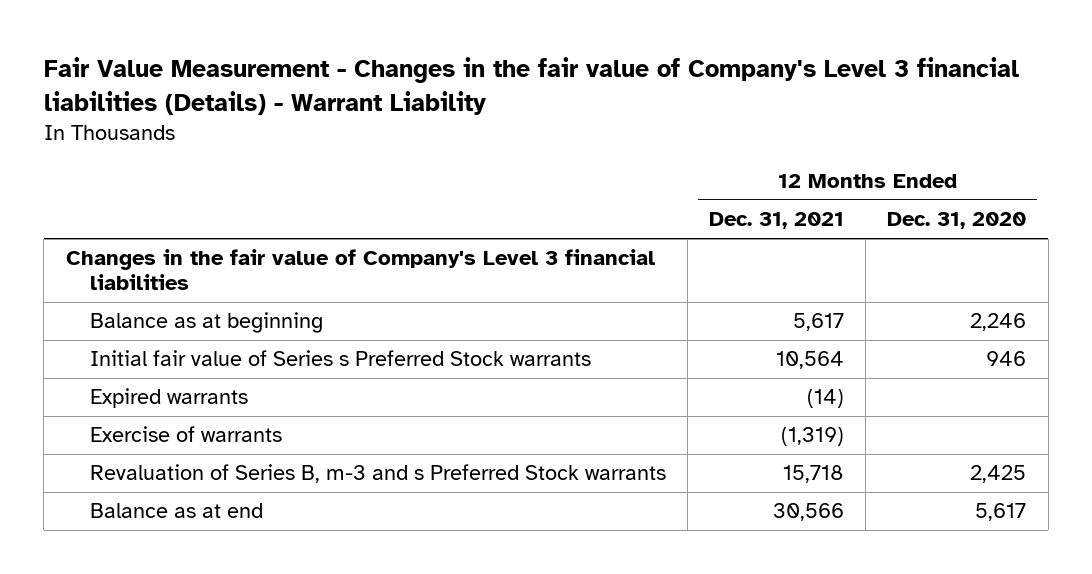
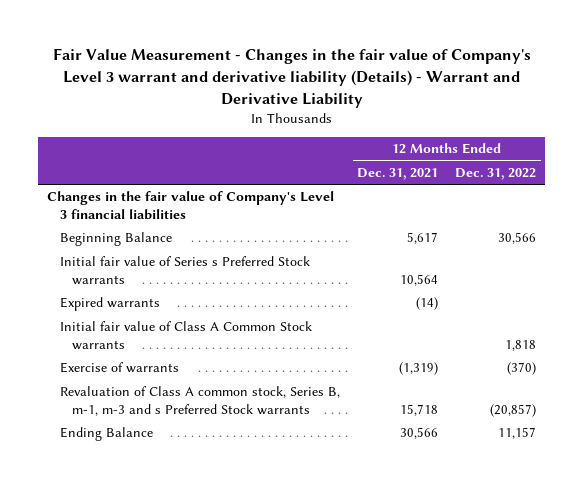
[43,57,1019,115] Fair Value Measurement - Changes in the fair value of Company's Level 3 financial liabilities (Details) - Warrant Liability -> [52,48,531,108] Fair Value Measurement - Changes in the fair value of Company's Level 3 warrant and derivative liability (Details) - Warrant and Derivative Liability
[887,212,1027,230] Dec. 31, 2020 -> none
none -> [455,168,537,181] Dec. 31, 2022
[89,312,323,334] Balance as at beginning -> [59,232,172,247] Beginning Balance
none -> [59,321,312,350] Initial fair value of Class A Common Stock warrants
[89,464,666,484] Revaluation of Series B, m-3 and s Preferred Stock warrants -> [59,386,340,416] Revaluation of Class A common stock, Series B, m-1, m-3 and s Preferred Stock warrants
[89,503,263,519] Balance as at end -> [59,427,153,442] Ending Balance

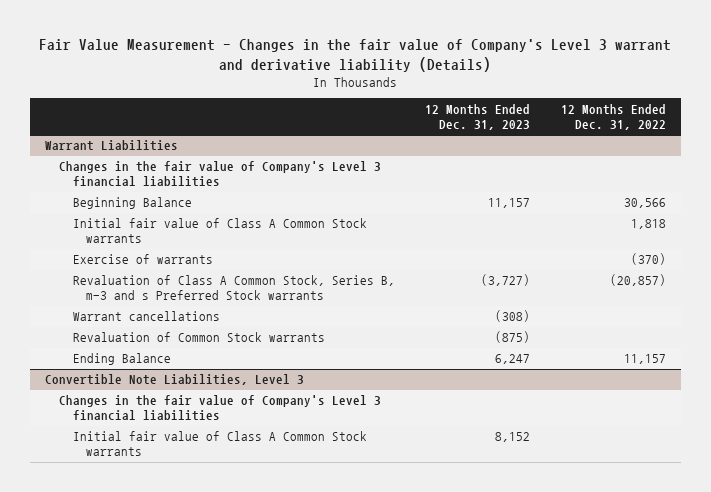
[52,48,531,108] Fair Value Measurement - Changes in the fair value of Company's Level 3 warrant and derivative liability (Details) - Warrant and Derivative Liability -> [39,39,672,72] Fair Value Measurement - Changes in the fair value of Company's Level 3 warrant and derivative liability (Details)
[356,168,438,181] Dec. 31, 2021 -> none
none -> [425,103,531,130] 12 Months Ended Dec. 31, 2023
none -> [44,140,178,152] Warrant Liabilities
[59,256,310,285] Initial fair value of Series s Preferred Stock warrants -> none
[59,297,160,312] Expired warrants -> none
[59,386,340,416] Revaluation of Class A common stock, Series B, m-1, m-3 and s Preferred Stock warrants -> [72,275,395,301] Revaluation of Class A Common Stock, Series B, m-3 and s Preferred Stock warrants
none -> [72,311,220,322] Warrant cancellations
none -> [72,332,325,343] Revaluation of Common Stock warrants
none -> [44,374,304,386] Convertible Note Liabilities, Level 3
none -> [58,395,381,422] Changes in the fair value of Company's Level 3 financial liabilities
none -> [72,431,367,457] Initial fair value of Class A Common Stock warrants

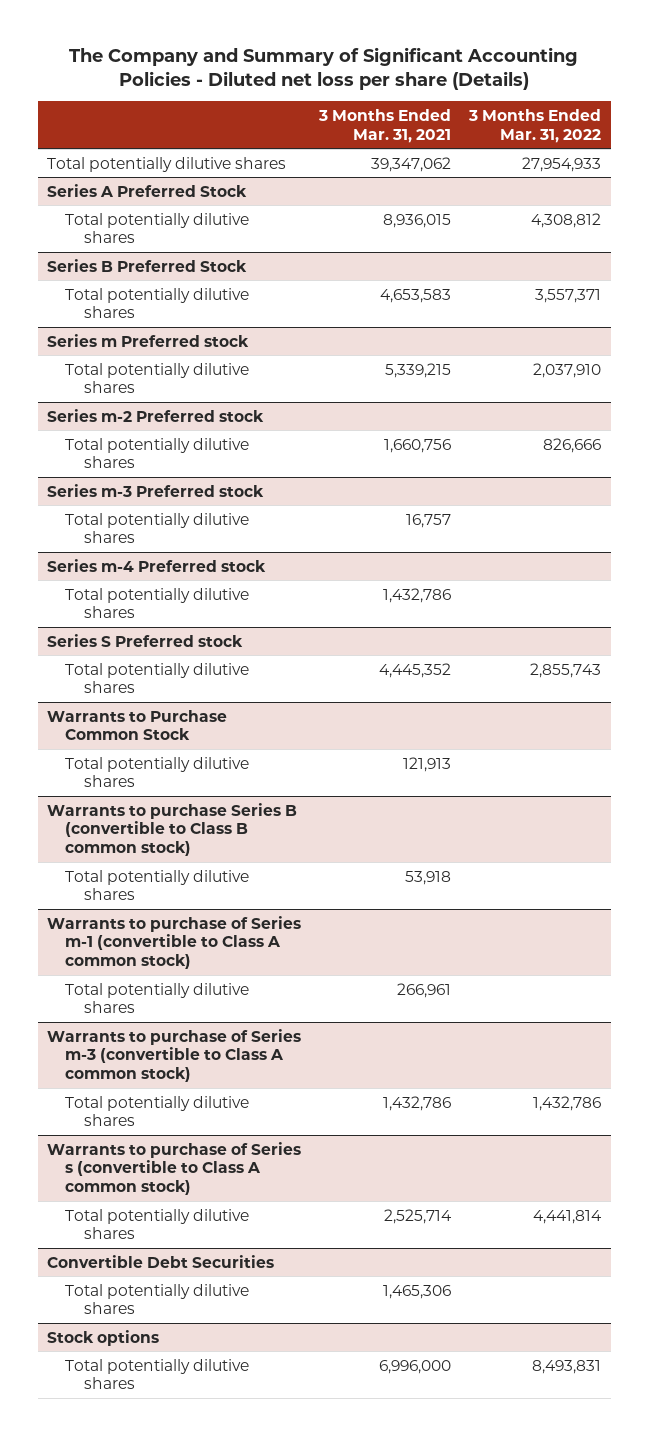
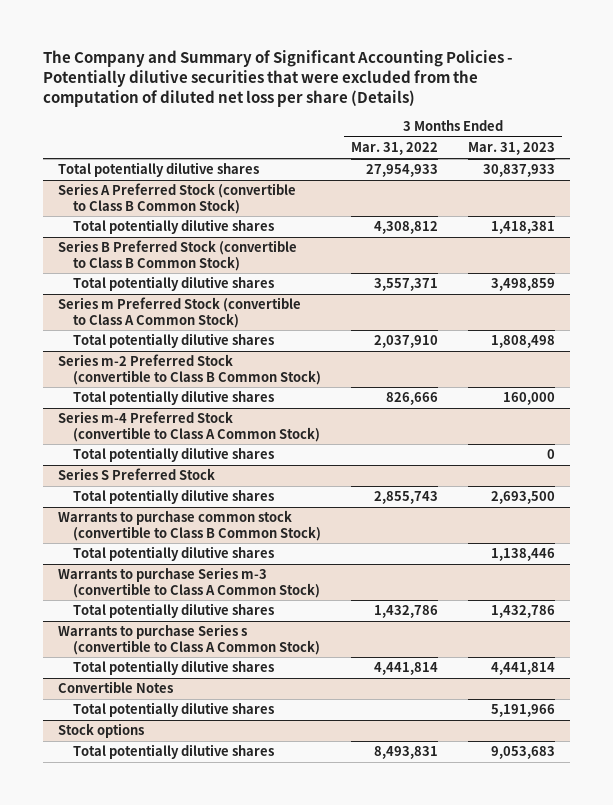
[69,46,579,90] The Company and Summary of Significant Accounting Policies - Diluted net loss per share (Details) -> [43,50,514,108] The Company and Summary of Significant Accounting Policies - Potentially dilutive securities that were excluded from the computation of diluted net loss per share (Details)
[318,108,452,143] 3 Months Ended Mar. 31, 2021 -> none
none -> [467,142,555,156] Mar. 31, 2023
[46,183,247,197] Series A Preferred Stock -> [58,183,297,214] Series A Preferred Stock (convertible to Class B Common Stock)
[46,258,247,272] Series B Preferred Stock -> [58,240,298,271] Series B Preferred Stock (convertible to Class B Common Stock)
[46,333,249,347] Series m Preferred stock -> [58,297,302,328] Series m Preferred Stock (convertible to Class A Common Stock)
[46,408,264,422] Series m-2 Preferred stock -> [58,354,322,385] Series m-2 Preferred Stock (convertible to Class B Common Stock)
[46,483,264,497] Series m-3 Preferred stock -> none
[65,512,250,544] Total potentially dilutive shares -> none
[46,558,266,572] Series m-4 Preferred stock -> [58,411,321,442] Series m-4 Preferred Stock (convertible to Class A Common Stock)
[46,633,243,647] Series S Preferred stock -> [58,468,216,481] Series S Preferred Stock
[65,756,250,788] Total potentially dilutive shares -> none
[46,802,297,857] Warrants to purchase Series B (convertible to Class B common stock) -> none
[65,869,250,901] Total potentially dilutive shares -> none
[46,915,301,970] Warrants to purchase of Series m-1 (convertible to Class A common stock) -> none
[46,709,227,741] Warrants to Purchase Common Stock -> [58,510,322,541] Warrants to purchase common stock (convertible to Class B Common Stock)
[46,1028,301,1083] Warrants to purchase of Series m-3 (convertible to Class A common stock) -> [58,567,321,598] Warrants to purchase Series m-3 (convertible to Class A Common Stock)
[46,1141,301,1196] Warrants to purchase of Series s (convertible to Class A common stock) -> [58,624,321,655] Warrants to purchase Series s (convertible to Class A Common Stock)
[46,1254,274,1268] Convertible Debt Securities -> [58,681,174,694] Convertible Notes

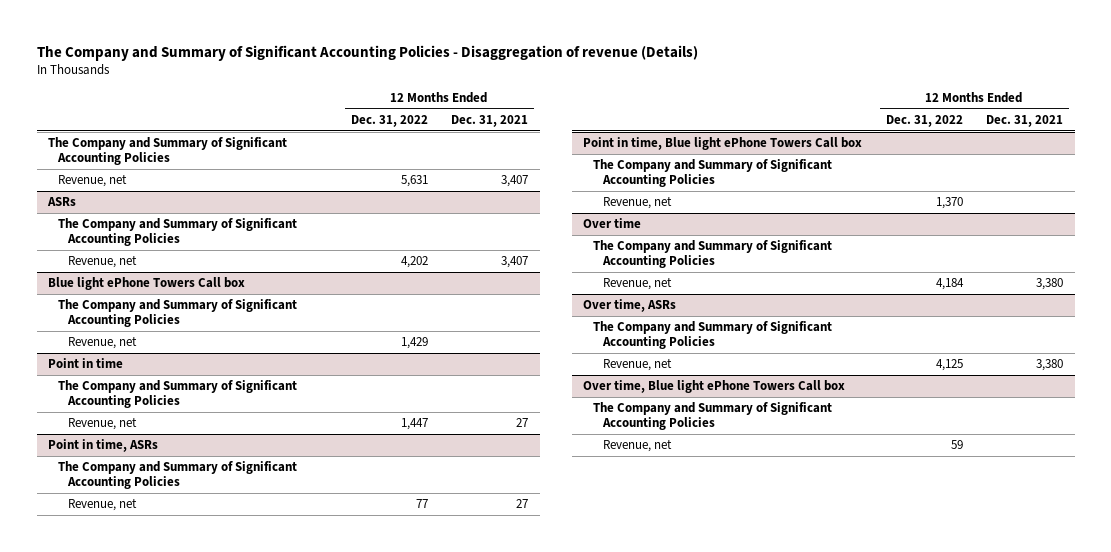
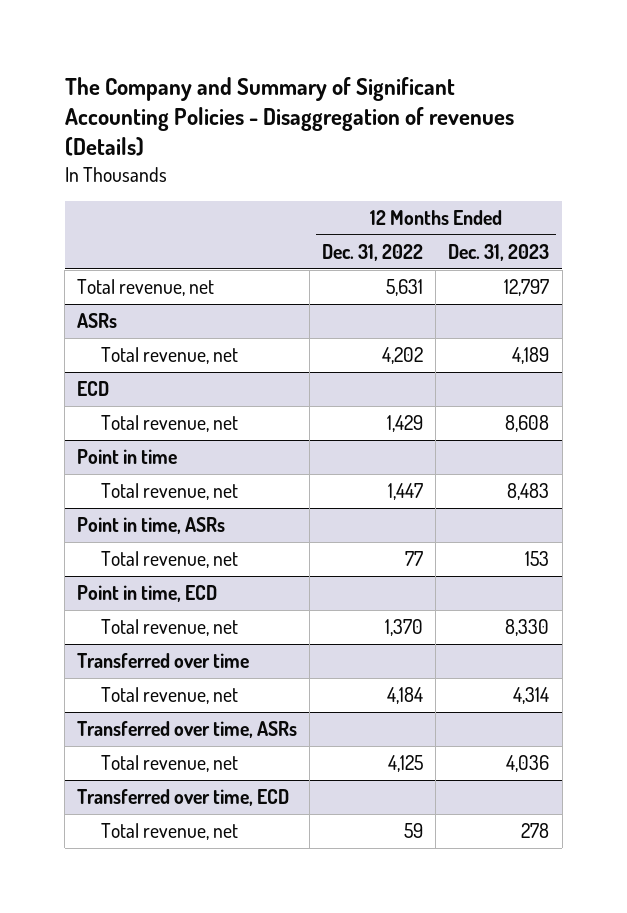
[36,44,698,61] The Company and Summary of Significant Accounting Policies - Disaggregation of revenue (Details) -> [64,76,514,157] The Company and Summary of Significant Accounting Policies - Disaggregation of revenues (Details)
[450,114,528,127] Dec. 31, 2021 -> none
none -> [448,244,550,262] Dec. 31, 2023
[48,137,288,166] The Company and Summary of Significant Accounting Policies -> none
[58,174,128,188] Revenue, net -> [77,279,215,297] Total revenue, net
[58,218,298,247] The Company and Summary of Significant Accounting Policies -> none
[48,277,246,291] Blue light ePhone Towers Call box -> none
[58,299,298,328] The Company and Summary of Significant Accounting Policies -> none
[68,255,138,269] Revenue, net -> [100,347,238,365] Total revenue, net
none -> [77,381,110,397] ECD
[68,336,138,350] Revenue, net -> [100,415,238,433] Total revenue, net
[58,380,298,409] The Company and Summary of Significant Accounting Policies -> none
[68,417,138,431] Revenue, net -> [100,483,238,501] Total revenue, net
[58,461,298,490] The Company and Summary of Significant Accounting Policies -> none
[583,137,863,151] Point in time, Blue light ePhone Towers Call box -> none
[593,159,833,188] The Company and Summary of Significant Accounting Policies -> none
[593,240,833,269] The Company and Summary of Significant Accounting Policies -> none
[593,321,833,350] The Company and Summary of Significant Accounting Policies -> none
[583,380,846,394] Over time, Blue light ePhone Towers Call box -> none
[593,402,833,431] The Company and Summary of Significant Accounting Policies -> none
[68,498,138,512] Revenue, net -> [100,551,238,569] Total revenue, net
none -> [77,585,218,603] Point in time, ECD
[603,196,673,210] Revenue, net -> [100,619,238,637] Total revenue, net
[583,218,642,229] Over time -> [77,653,250,669] Transferred over time
[603,277,673,291] Revenue, net -> [100,687,238,705] Total revenue, net
[583,299,677,313] Over time, ASRs -> [77,721,298,739] Transferred over time, ASRs
[603,358,673,372] Revenue, net -> [100,755,238,773] Total revenue, net
none -> [77,789,290,807] Transferred over time, ECD
[603,439,673,453] Revenue, net -> [100,823,238,841] Total revenue, net

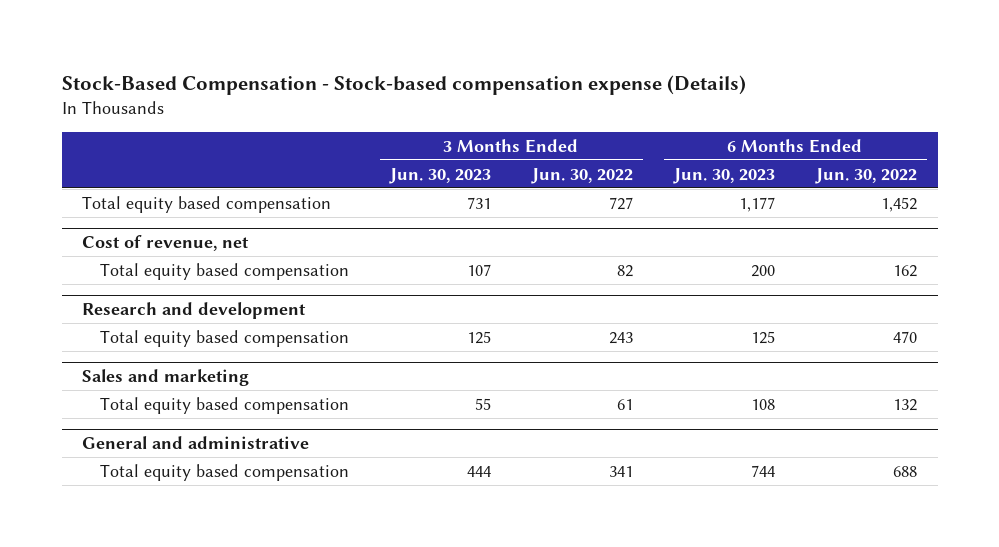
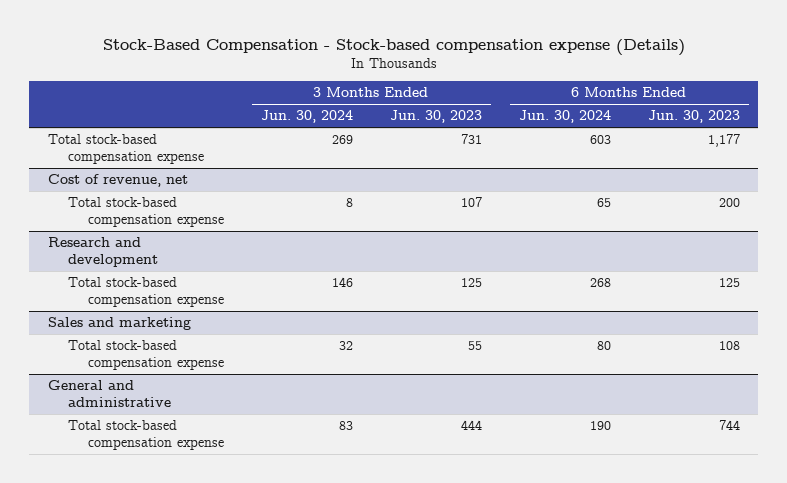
[530,167,633,184] Jun. 30, 2022 -> none
[814,167,917,184] Jun. 30, 2022 -> none
none -> [260,110,353,124] Jun. 30, 2024
none -> [518,110,611,124] Jun. 30, 2024
[82,195,332,213] Total equity based compensation -> [47,134,204,165] Total stock-based compensation expense
[99,262,349,280] Total equity based compensation -> [67,197,224,228] Total stock-based compensation expense
[99,329,349,347] Total equity based compensation -> [67,277,224,308] Total stock-based compensation expense
[99,396,349,414] Total equity based compensation -> [67,340,224,371] Total stock-based compensation expense
[99,463,349,481] Total equity based compensation -> [67,420,224,451] Total stock-based compensation expense

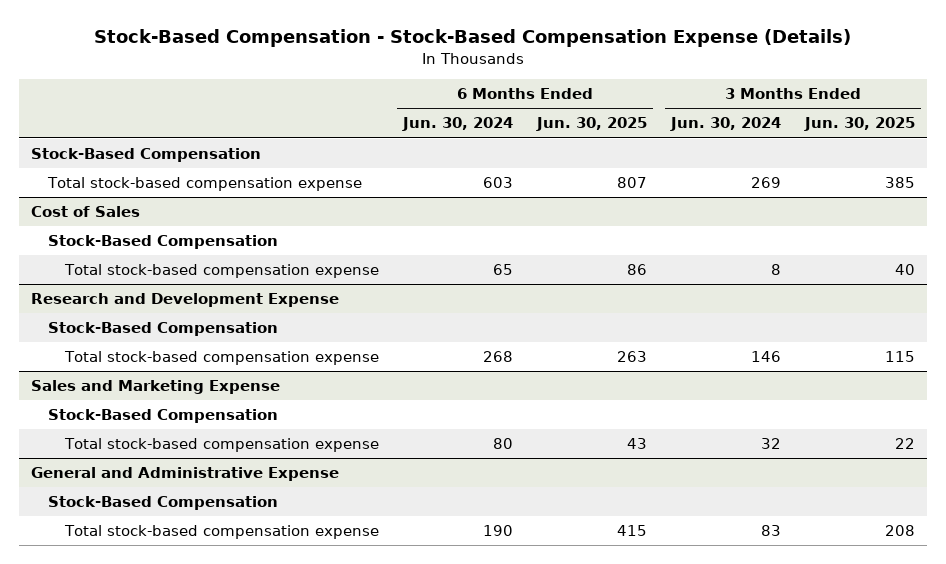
[102,38,685,56] Stock-Based Compensation - Stock-based compensation expense (Details) -> [94,29,852,48] Stock-Based Compensation - Stock-Based Compensation Expense (Details)
[389,110,482,124] Jun. 30, 2023 -> none
[647,110,740,124] Jun. 30, 2023 -> none
none -> [535,117,647,132] Jun. 30, 2025
none -> [803,117,915,132] Jun. 30, 2025
none -> [31,148,262,163] Stock-Based Compensation
[47,174,188,188] Cost of revenue, net -> [31,206,141,218] Cost of Sales
none -> [48,235,279,250] Stock-Based Compensation
[47,237,158,268] Research and development -> [31,293,340,308] Research and Development Expense
none -> [48,322,279,337] Stock-Based Compensation
[47,317,191,331] Sales and marketing -> [31,380,281,395] Sales and Marketing Expense
none -> [48,409,279,424] Stock-Based Compensation
[47,380,171,408] General and administrative -> [31,467,340,482] General and Administrative Expense
none -> [48,496,279,511] Stock-Based Compensation

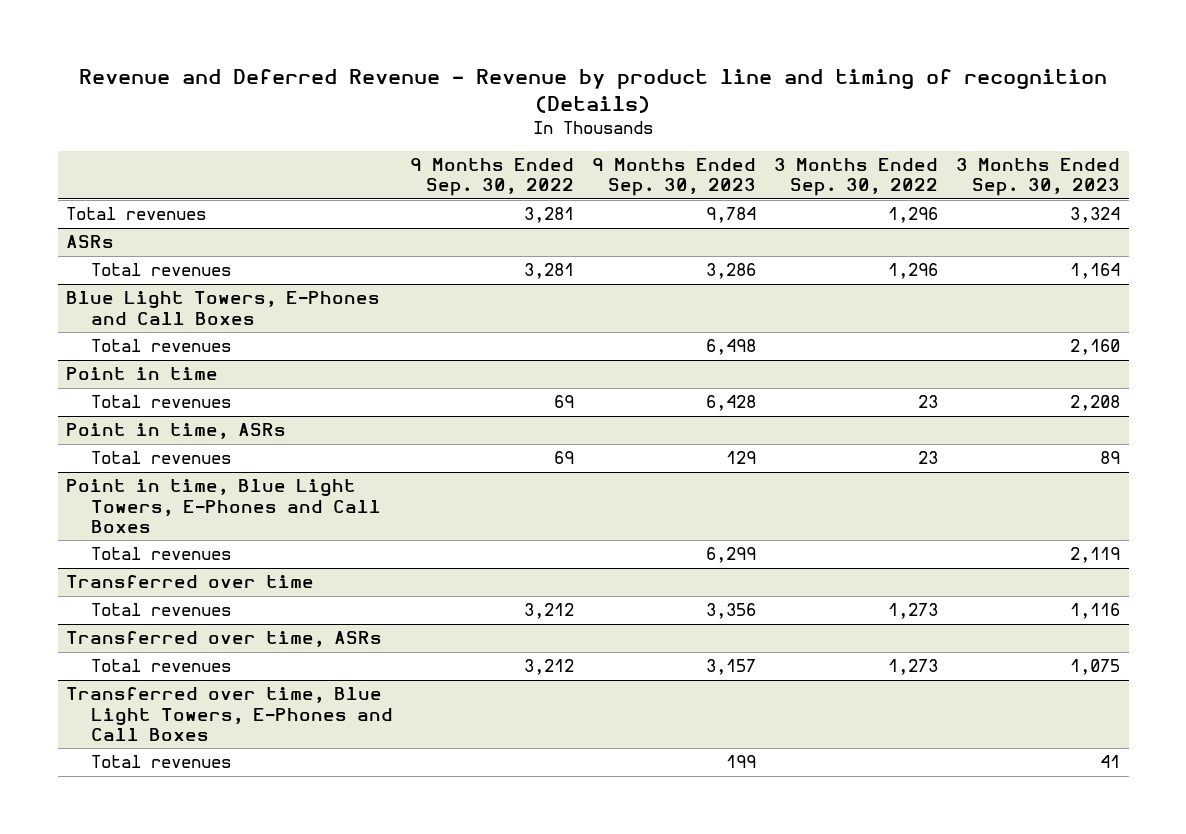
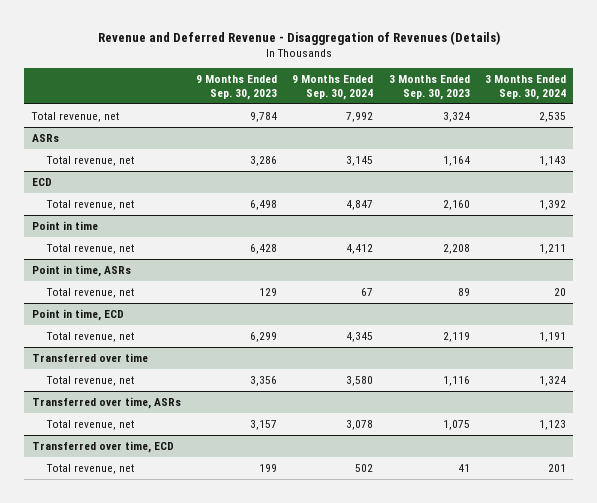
[79,69,1108,113] Revenue and Deferred Revenue - Revenue by product line and timing of recognition (Details) -> [97,30,500,45] Revenue and Deferred Revenue - Disaggregation of Revenues (Details)
[410,158,575,197] 9 Months Ended Sep. 30, 2022 -> none
[773,158,938,197] 3 Months Ended Sep. 30, 2022 -> none
none -> [292,75,374,100] 9 Months Ended Sep. 30, 2024
none -> [484,75,566,100] 3 Months Ended Sep. 30, 2024
[66,207,207,221] Total revenues -> [30,111,119,122] Total revenue, net
[66,291,381,325] Blue Light Towers, E-Phones and Call Boxes -> none
[90,263,231,277] Total revenues -> [46,155,135,166] Total revenue, net
none -> [31,177,52,186] ECD
[90,339,231,353] Total revenues -> [46,199,135,210] Total revenue, net
[90,395,231,409] Total revenues -> [46,243,135,254] Total revenue, net
[66,479,381,533] Point in time, Blue Light Towers, E-Phones and Call Boxes -> none
[90,451,231,465] Total revenues -> [46,287,135,298] Total revenue, net
none -> [31,308,124,321] Point in time, ECD
[90,547,231,561] Total revenues -> [46,331,135,342] Total revenue, net
[90,603,231,617] Total revenues -> [46,375,135,386] Total revenue, net
[66,687,393,741] Transferred over time, Blue Light Towers, E-Phones and Call Boxes -> none
[90,659,231,673] Total revenues -> [46,419,135,430] Total revenue, net
none -> [31,440,174,453] Transferred over time, ECD
[90,755,231,769] Total revenues -> [46,463,135,474] Total revenue, net

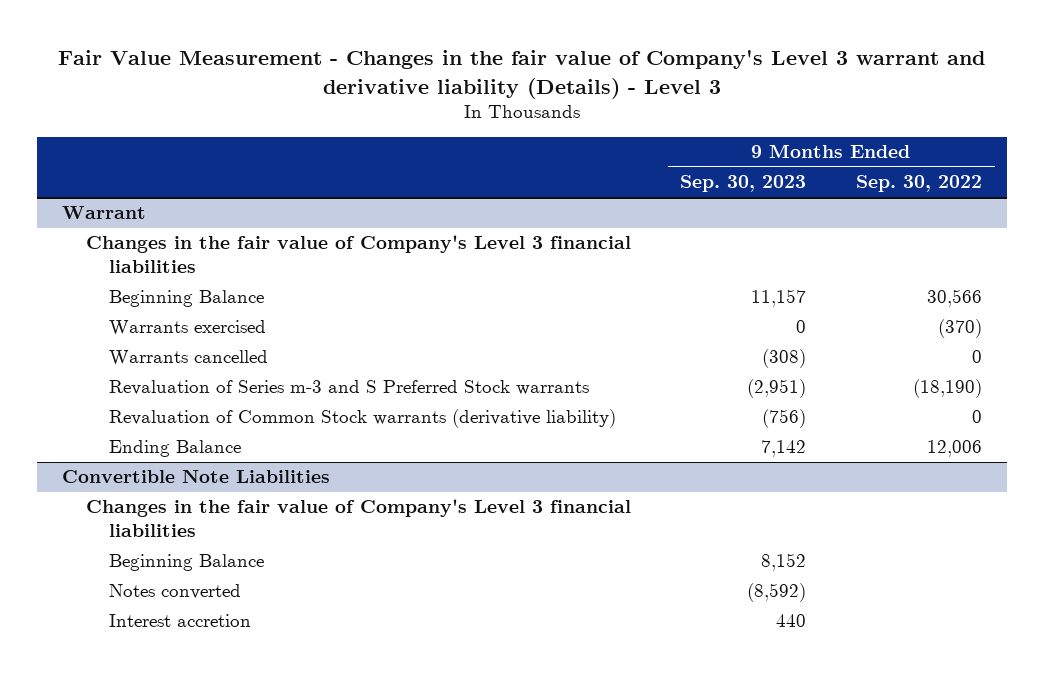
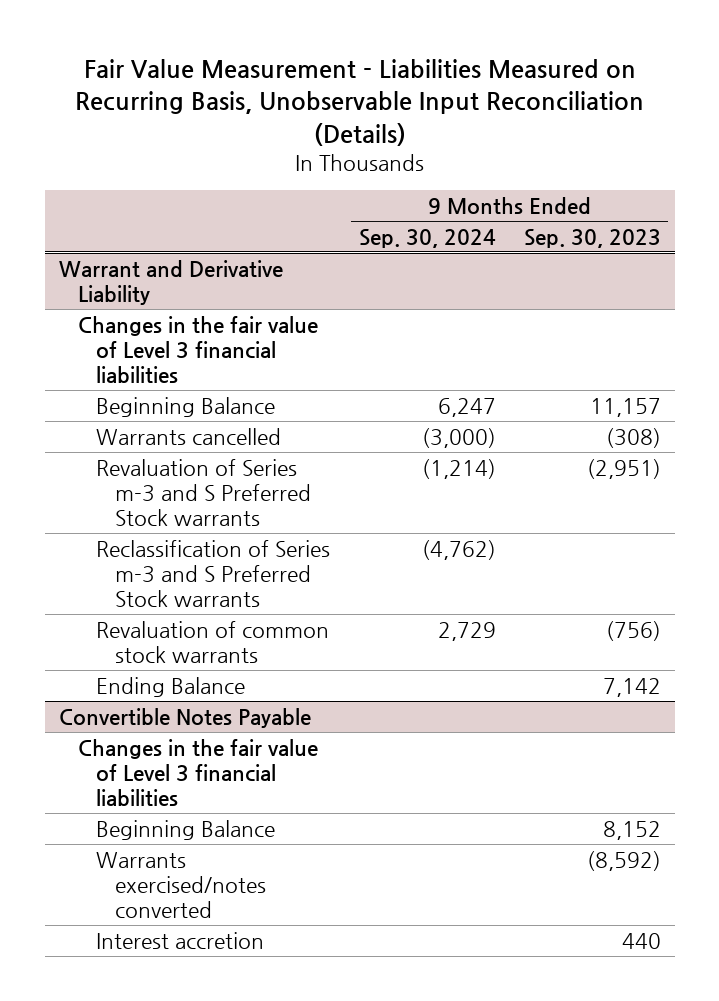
[58,50,986,99] Fair Value Measurement - Changes in the fair value of Company's Level 3 warrant and derivative liability (Details) - Level 3 -> [74,59,644,146] Fair Value Measurement - Liabilities Measured on Recurring Basis, Unobservable Input Reconciliation (Details)
[856,175,983,193] Sep. 30, 2022 -> none
none -> [358,228,496,248] Sep. 30, 2024
[62,206,147,220] Warrant -> none
none -> [58,259,283,305] Warrant and Derivative Liability
[85,235,631,273] Changes in the fair value of Company's Level 3 financial liabilities -> [77,315,318,383] Changes in the fair value of Level 3 financial liabilities
[109,320,267,337] Warrants exercised -> none
none -> [96,539,331,607] Reclassification of Series m-3 and S Preferred Stock warrants
[109,409,617,429] Revaluation of Common Stock warrants (derivative liability) -> [96,620,330,663] Revaluation of common stock warrants
[62,470,331,484] Convertible Note Liabilities -> [58,707,311,728] Convertible Notes Payable
[85,499,631,537] Changes in the fair value of Company's Level 3 financial liabilities -> [77,738,318,806] Changes in the fair value of Level 3 financial liabilities
[109,584,242,600] Notes converted -> [96,851,267,918] Warrants exercised/notes converted

